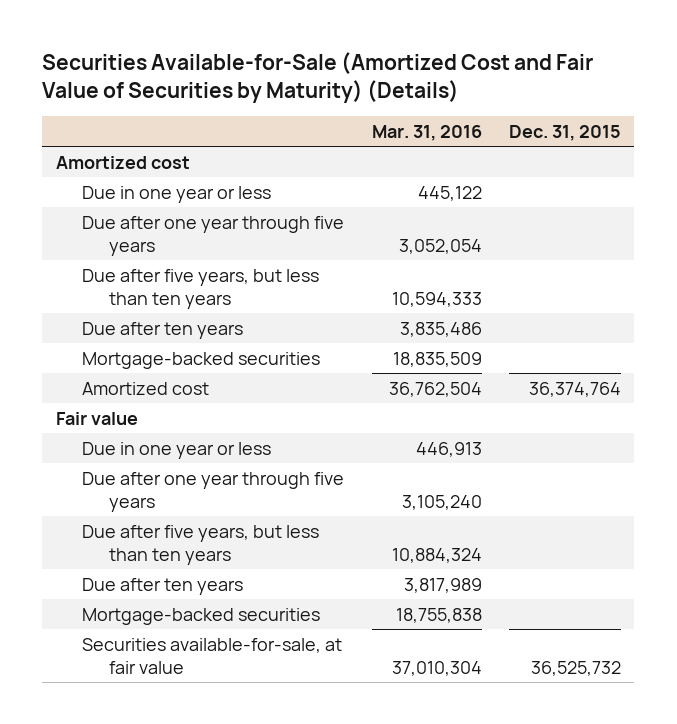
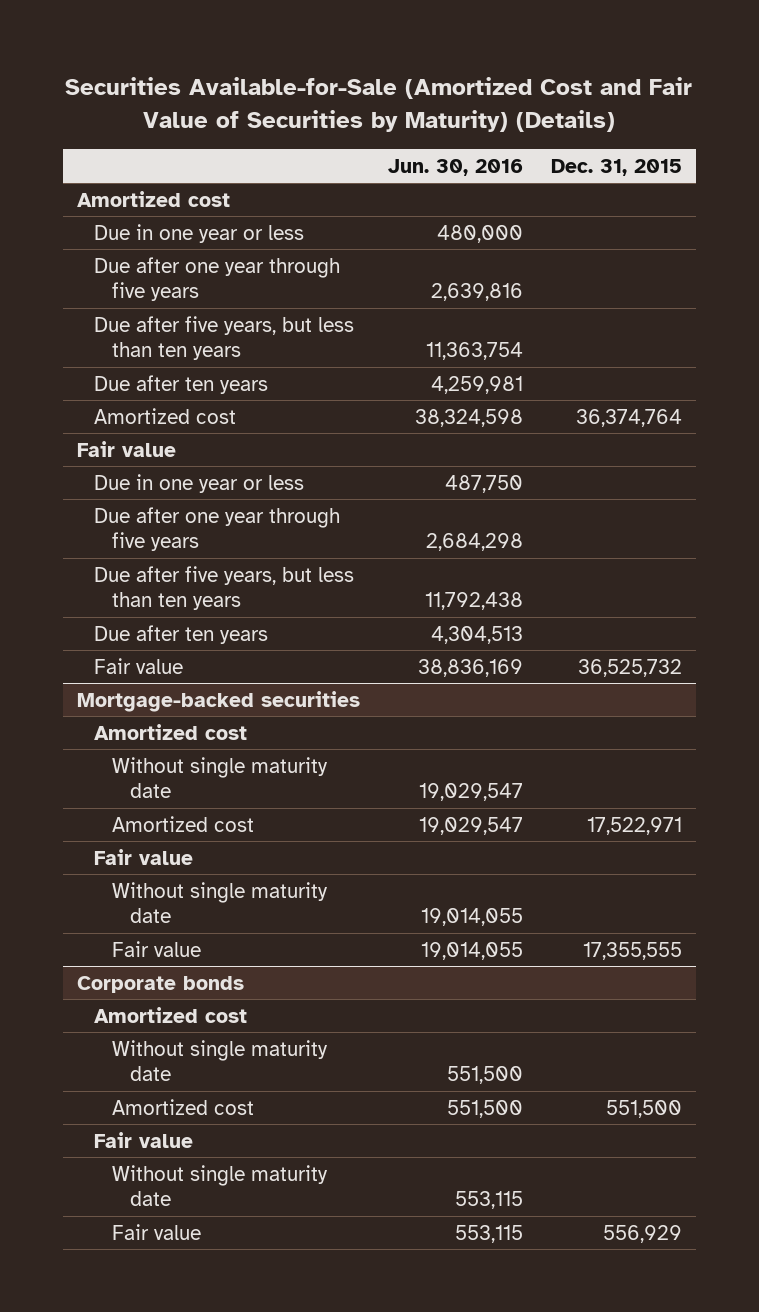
[371,124,482,141] Mar. 31, 2016 -> none
none -> [387,158,523,176] Jun. 30, 2016
[82,351,321,369] Mortgage-backed securities -> none
[82,607,321,625] Mortgage-backed securities -> none
[82,637,343,674] Securities available-for-sale, at fair value -> [94,657,184,674] Fair value
none -> [76,690,360,712] Mortgage-backed securities
none -> [94,723,248,740] Amortized cost
none -> [112,756,329,799] Without single maturity date
none -> [112,815,255,832] Amortized cost
none -> [94,848,194,865] Fair value
none -> [112,881,329,924] Without single maturity date
none -> [112,940,202,957] Fair value
none -> [76,975,244,993] Corporate bonds
none -> [94,1006,248,1023] Amortized cost
none -> [112,1039,329,1082] Without single maturity date
none -> [112,1098,255,1115] Amortized cost
none -> [94,1131,194,1148] Fair value
none -> [112,1164,329,1207] Without single maturity date
none -> [112,1223,202,1240] Fair value

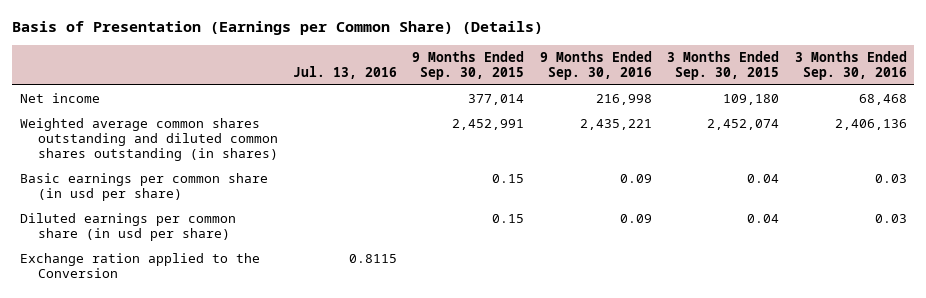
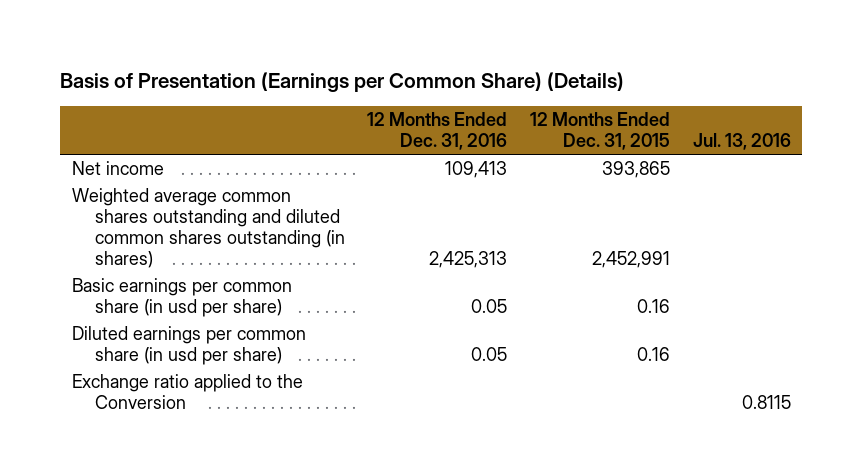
[412,50,525,81] 9 Months Ended Sep. 30, 2015 -> none
[539,50,652,81] 9 Months Ended Sep. 30, 2016 -> none
[667,50,780,81] 3 Months Ended Sep. 30, 2015 -> none
[794,50,907,81] 3 Months Ended Sep. 30, 2016 -> none
none -> [367,112,508,150] 12 Months Ended Dec. 31, 2016
none -> [529,112,670,150] 12 Months Ended Dec. 31, 2015
[19,253,260,279] Exchange ration applied to the Conversion -> [71,374,303,410] Exchange ratio applied to the Conversion

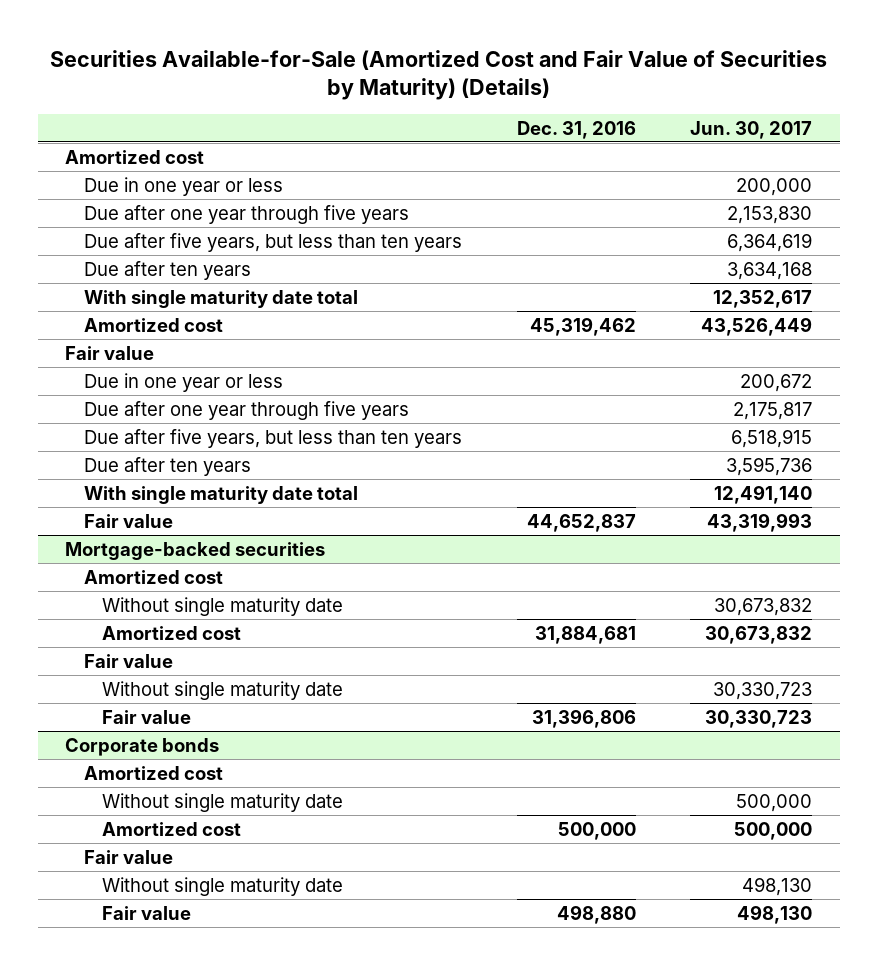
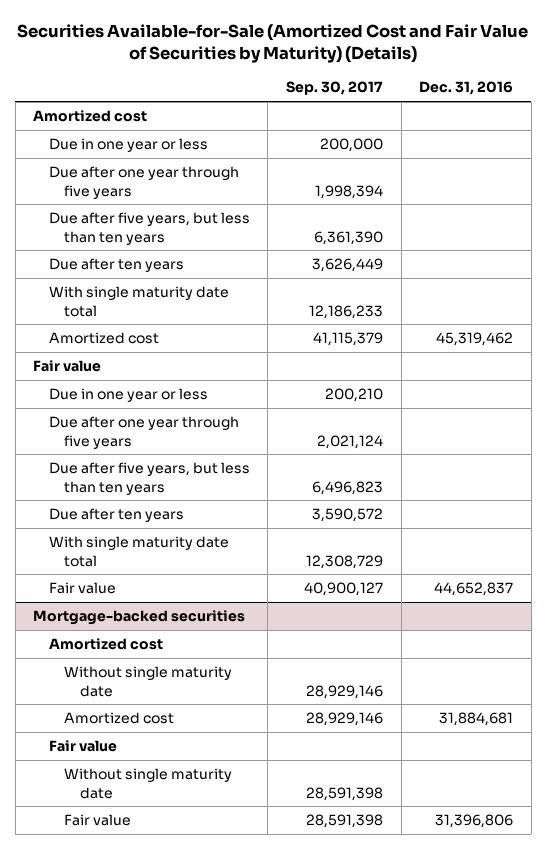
[690,120,813,139] Jun. 30, 2017 -> none
none -> [285,81,383,96] Sep. 30, 2017
[65,737,220,756] Corporate bonds -> none
[83,765,223,780] Amortized cost -> none
[102,792,344,812] Without single maturity date -> none
[102,821,242,836] Amortized cost -> none
[83,849,173,864] Fair value -> none
[102,876,344,896] Without single maturity date -> none
[102,905,192,920] Fair value -> none

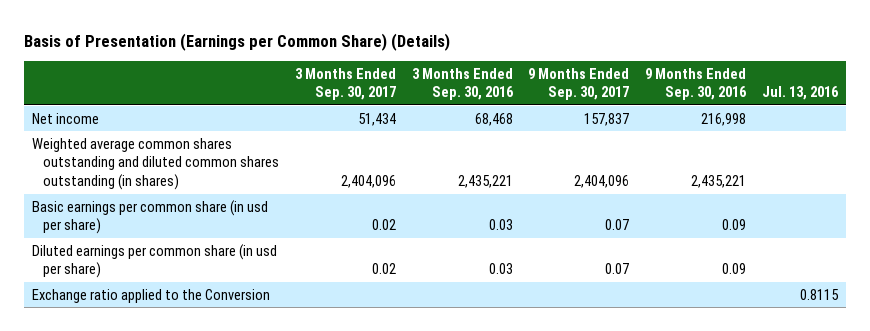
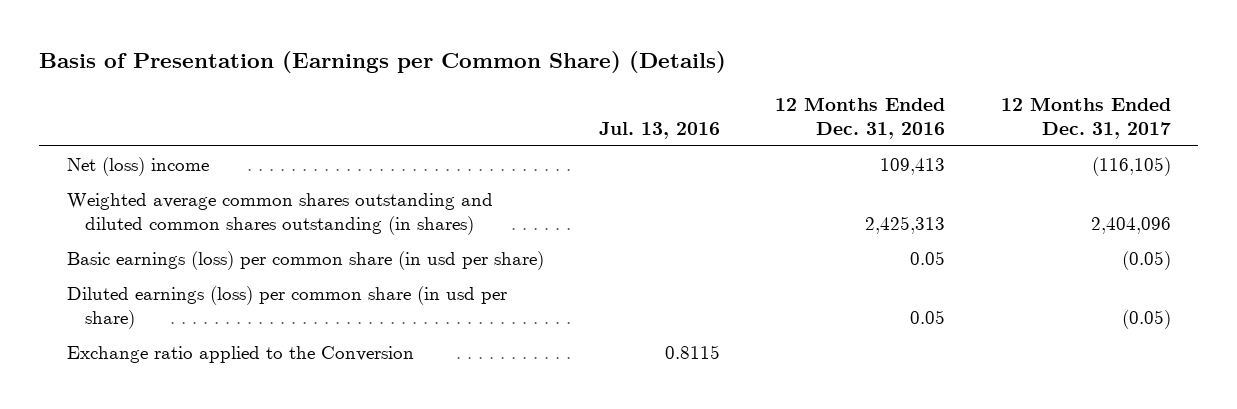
[295,67,397,101] 3 Months Ended Sep. 30, 2017 -> none
[411,67,514,101] 3 Months Ended Sep. 30, 2016 -> none
[528,67,630,101] 9 Months Ended Sep. 30, 2017 -> none
[645,67,748,101] 9 Months Ended Sep. 30, 2016 -> none
none -> [775,96,946,140] 12 Months Ended Dec. 31, 2016
none -> [1000,96,1171,140] 12 Months Ended Dec. 31, 2017
[32,112,100,124] Net income -> [66,156,209,176] Net (loss) income
[32,199,269,235] Basic earnings per common share (in usd per share) -> [66,250,544,270] Basic earnings (loss) per common share (in usd per share)
[32,243,278,279] Diluted earnings per common share (in usd per share) -> [66,285,507,330] Diluted earnings (loss) per common share (in usd per share)

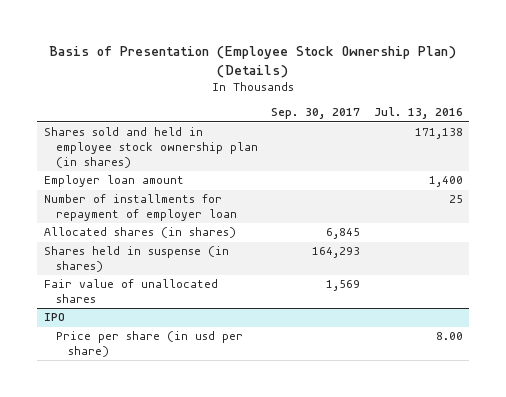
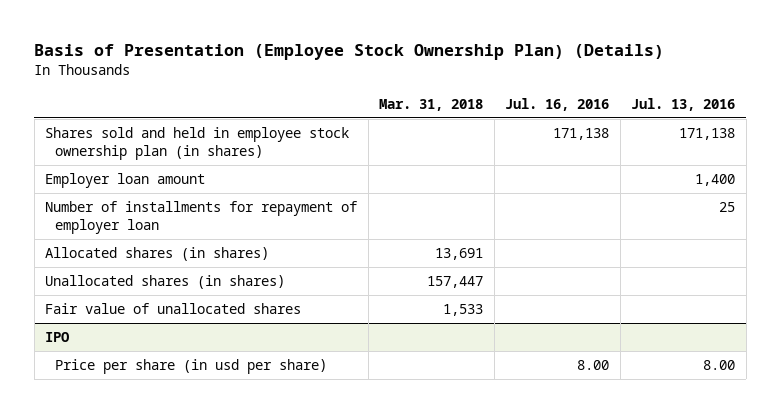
[271,108,361,120] Sep. 30, 2017 -> none
none -> [379,98,484,111] Mar. 31, 2018
none -> [505,97,610,111] Jul. 16, 2016
[43,246,229,273] Shares held in suspense (in shares) -> [45,275,286,290] Unallocated shares (in shares)

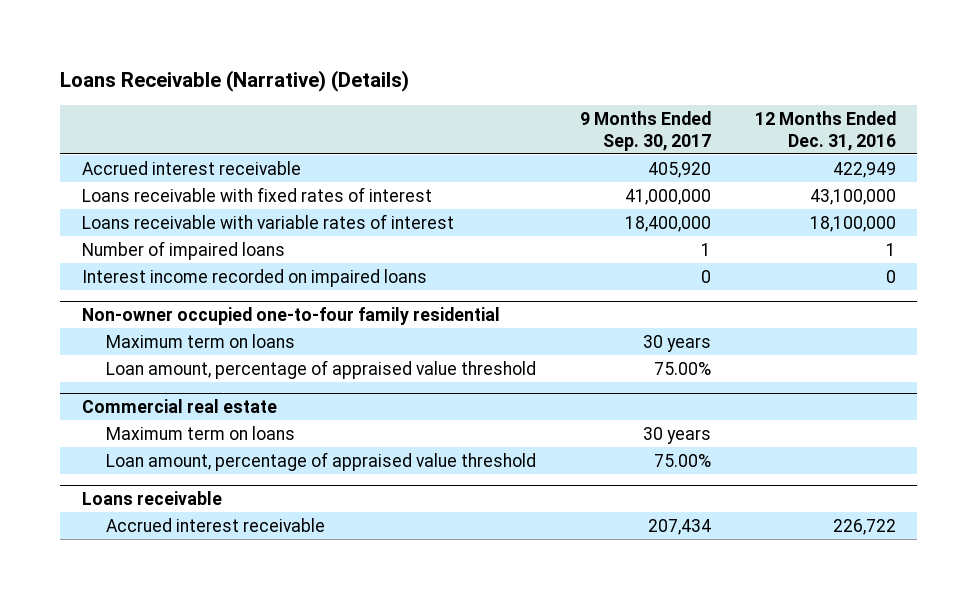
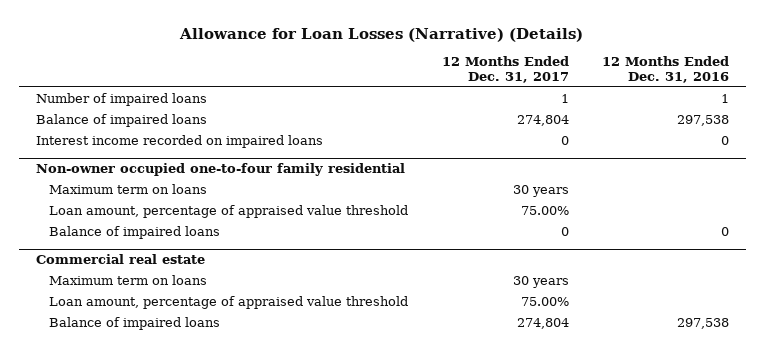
[60,70,410,93] Loans Receivable (Narrative) (Details) -> [179,27,584,42] Allowance for Loan Losses (Narrative) (Details)
[579,110,711,151] 9 Months Ended Sep. 30, 2017 -> none
none -> [441,55,569,83] 12 Months Ended Dec. 31, 2017
[82,160,302,175] Accrued interest receivable -> none
[82,186,433,202] Loans receivable with fixed rates of interest -> none
[82,213,455,229] Loans receivable with variable rates of interest -> none
none -> [35,113,207,127] Balance of impaired loans
none -> [49,225,221,239] Balance of impaired loans
[82,490,223,505] Loans receivable -> none
[105,517,325,532] Accrued interest receivable -> none
none -> [49,316,221,330] Balance of impaired loans

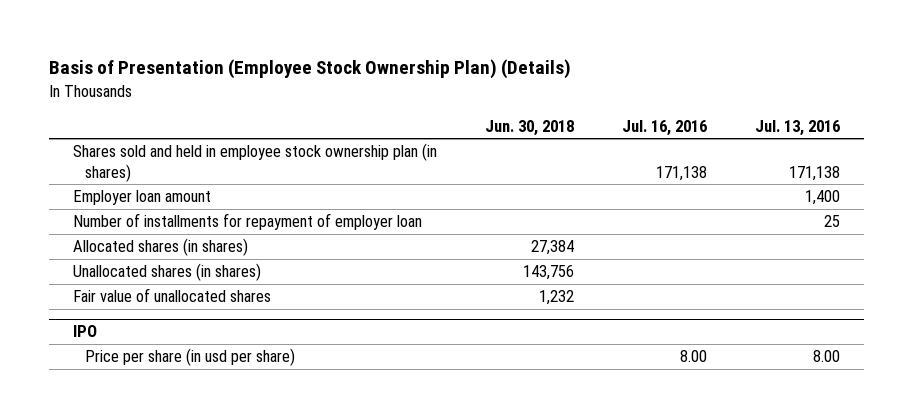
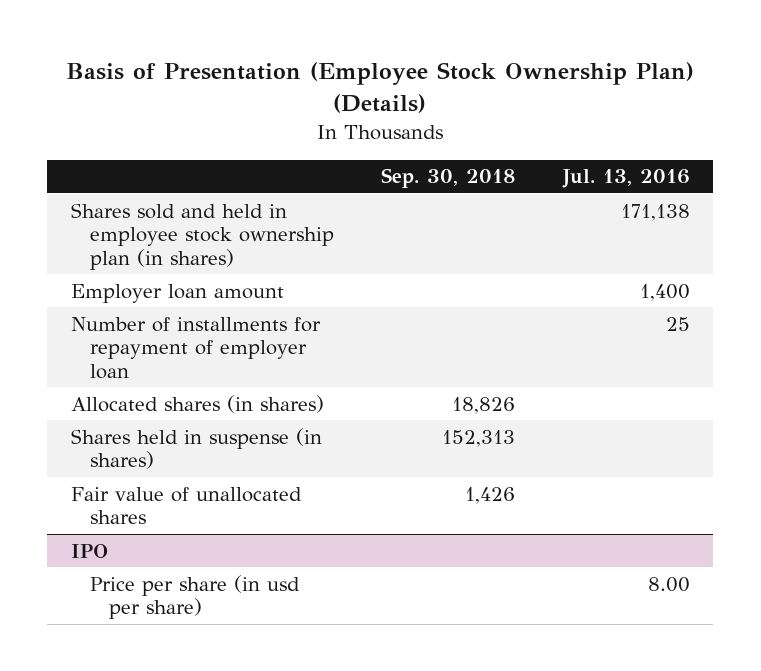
[484,119,574,136] Jun. 30, 2018 -> none
[621,119,707,136] Jul. 16, 2016 -> none
none -> [381,168,516,189] Sep. 30, 2018
[72,263,261,282] Unallocated shares (in shares) -> [71,427,323,470] Shares held in suspense (in shares)

